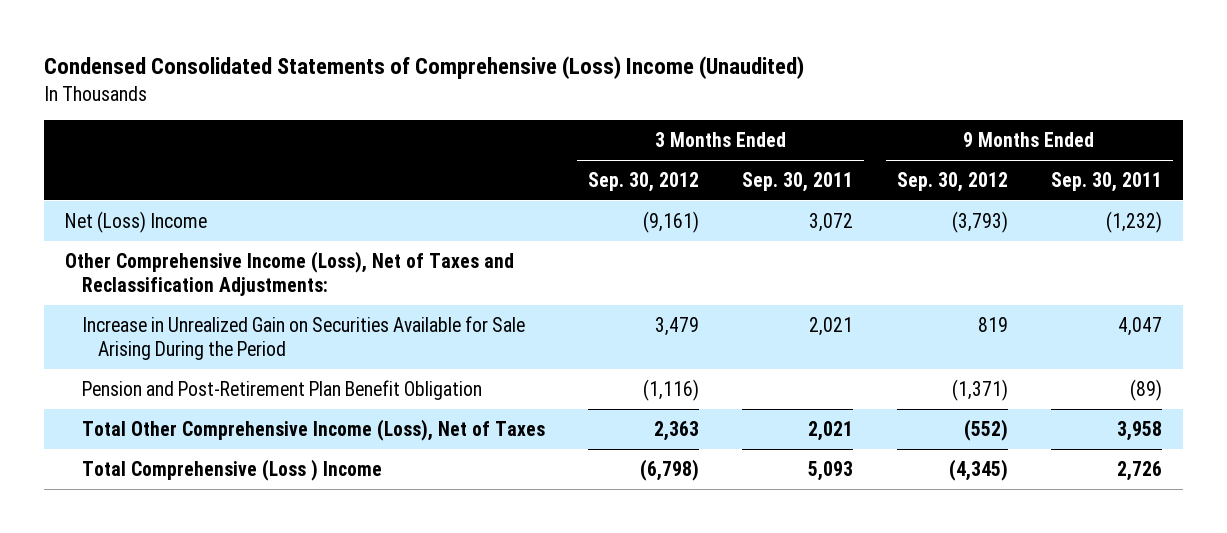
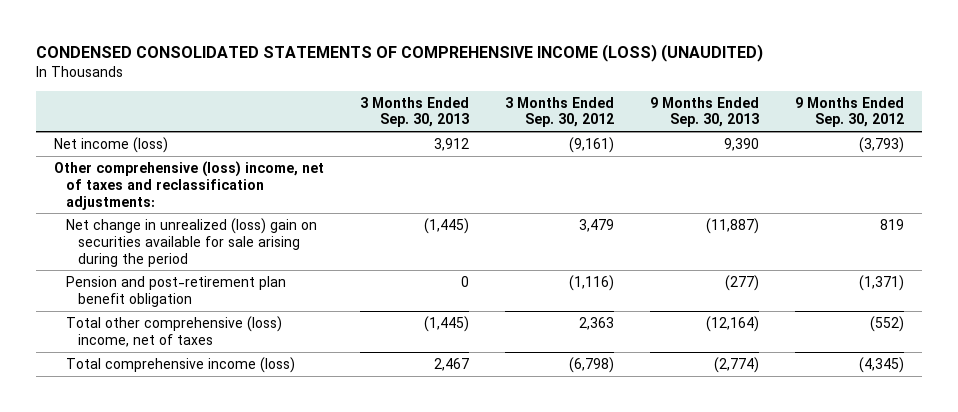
[43,56,804,80] Condensed Consolidated Statements of Comprehensive (Loss) Income (Unaudited) -> [35,43,763,62] CONDENSED CONSOLIDATED STATEMENTS OF COMPREHENSIVE INCOME (LOSS) (UNAUDITED)
[742,171,854,192] Sep. 30, 2011 -> none
[1050,171,1162,192] Sep. 30, 2011 -> none
none -> [360,96,470,128] 3 Months Ended Sep. 30, 2013
none -> [650,96,760,128] 9 Months Ended Sep. 30, 2013
[65,210,208,233] Net (Loss) Income -> [53,136,168,153] Net income (loss)
[65,250,515,297] Other Comprehensive Income (Loss), Net of Taxes and Reclassification Adjustments: -> [53,160,324,210] Other comprehensive (loss) income, net of taxes and reclassification adjustments:
[81,315,525,361] Increase in Unrealized Gain on Securities Available for Sale Arising During the Period -> [66,217,318,267] Net change in unrealized (loss) gain on securities available for sale arising during the period
[81,379,482,400] Pension and Post-Retirement Plan Benefit Obligation -> [66,275,287,307] Pension and post-retirement plan benefit obligation
[81,418,545,441] Total Other Comprehensive Income (Loss), Net of Taxes -> [66,315,283,347] Total other comprehensive (loss) income, net of taxes
[81,458,382,481] Total Comprehensive (Loss ) Income -> [66,356,296,373] Total comprehensive income (loss)

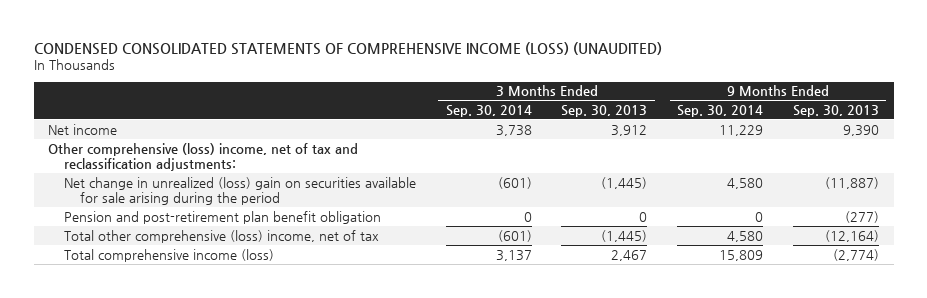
[505,96,615,128] 3 Months Ended Sep. 30, 2012 -> none
[795,96,905,128] 9 Months Ended Sep. 30, 2012 -> none
none -> [445,104,532,117] Sep. 30, 2014
none -> [677,104,764,117] Sep. 30, 2014
[53,136,168,153] Net income (loss) -> [48,123,118,135] Net income
[53,160,324,210] Other comprehensive (loss) income, net of taxes and reclassification adjustments: -> [48,142,359,171] Other comprehensive (loss) income, net of tax and reclassification adjustments:
[66,315,283,347] Total other comprehensive (loss) income, net of taxes -> [64,229,380,243] Total other comprehensive (loss) income, net of tax

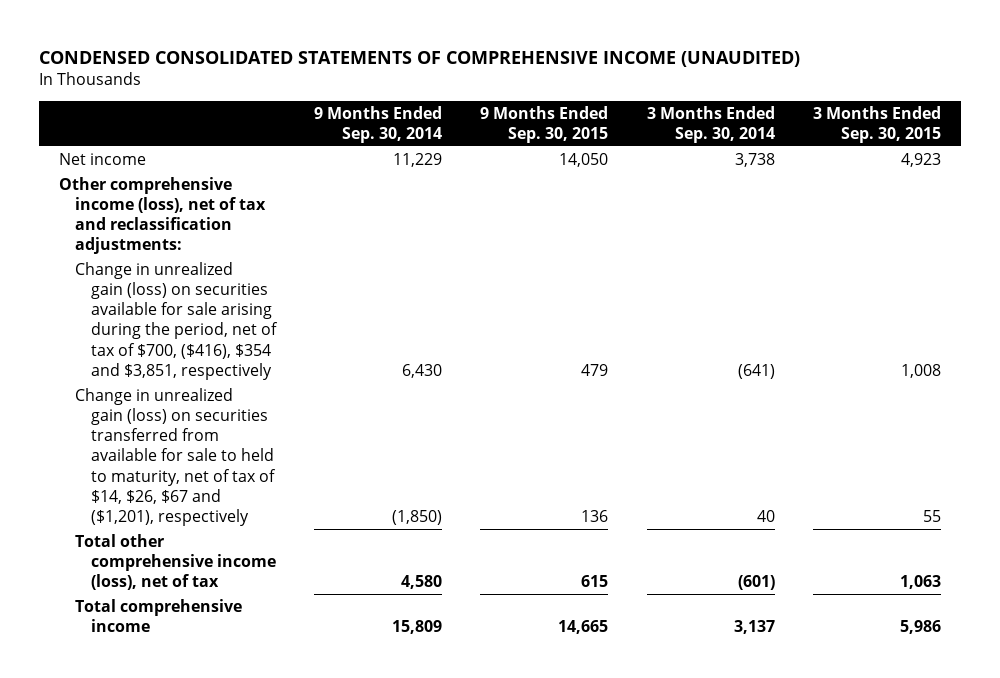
[33,41,662,55] CONDENSED CONSOLIDATED STATEMENTS OF COMPREHENSIVE INCOME (LOSS) (UNAUDITED) -> [39,50,801,67] CONDENSED CONSOLIDATED STATEMENTS OF COMPREHENSIVE INCOME (UNAUDITED)
[561,104,648,117] Sep. 30, 2013 -> none
[792,104,879,117] Sep. 30, 2013 -> none
none -> [480,105,609,144] 9 Months Ended Sep. 30, 2015
none -> [813,105,942,144] 3 Months Ended Sep. 30, 2015
[64,210,382,224] Pension and post-retirement plan benefit obligation -> none
[48,142,359,171] Other comprehensive (loss) income, net of tax and reclassification adjustments: -> [58,177,266,255] Other comprehensive income (loss), net of tax and reclassification adjustments:
[64,176,417,205] Net change in unrealized (loss) gain on securities available for sale arising during the period -> [74,262,278,380] Change in unrealized gain (loss) on securities available for sale arising during the period, net of tax of $700, ($416), $354 and $3,851, respectively
[497,176,532,189] (601) -> [737,363,775,379] (641)
[727,177,764,189] 4,580 -> [402,363,443,378] 6,430
none -> [74,388,276,526] Change in unrealized gain (loss) on securities transferred from available for sale to held to maturity, net of tax of $14, $26, $67 and ($1,201), respectively
[64,229,380,243] Total other comprehensive (loss) income, net of tax -> [74,534,276,591] Total other comprehensive income (loss), net of tax
[64,248,275,262] Total comprehensive income (loss) -> [74,599,242,633] Total comprehensive income

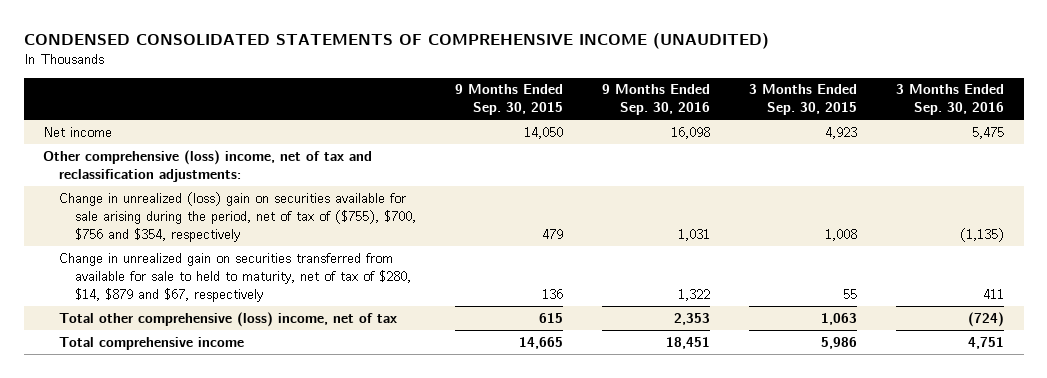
[314,105,443,144] 9 Months Ended Sep. 30, 2014 -> none
[646,105,775,144] 3 Months Ended Sep. 30, 2014 -> none
none -> [601,84,710,116] 9 Months Ended Sep. 30, 2016
none -> [896,84,1005,116] 3 Months Ended Sep. 30, 2016
[58,177,266,255] Other comprehensive income (loss), net of tax and reclassification adjustments: -> [43,149,373,182] Other comprehensive (loss) income, net of tax and reclassification adjustments:
[74,262,278,380] Change in unrealized gain (loss) on securities available for sale arising during the period, net of tax of $700, ($416), $354 and $3,851, respectively -> [58,191,416,242] Change in unrealized (loss) gain on securities available for sale arising during the period, net of tax of ($755), $700, $756 and $354, respectively
[74,388,276,526] Change in unrealized gain (loss) on securities transferred from available for sale to held to maturity, net of tax of $14, $26, $67 and ($1,201), respectively -> [58,252,411,302] Change in unrealized gain on securities transferred from available for sale to held to maturity, net of tax of $280, $14, $879 and $67, respectively
[74,534,276,591] Total other comprehensive income (loss), net of tax -> [58,311,397,327] Total other comprehensive (loss) income, net of tax

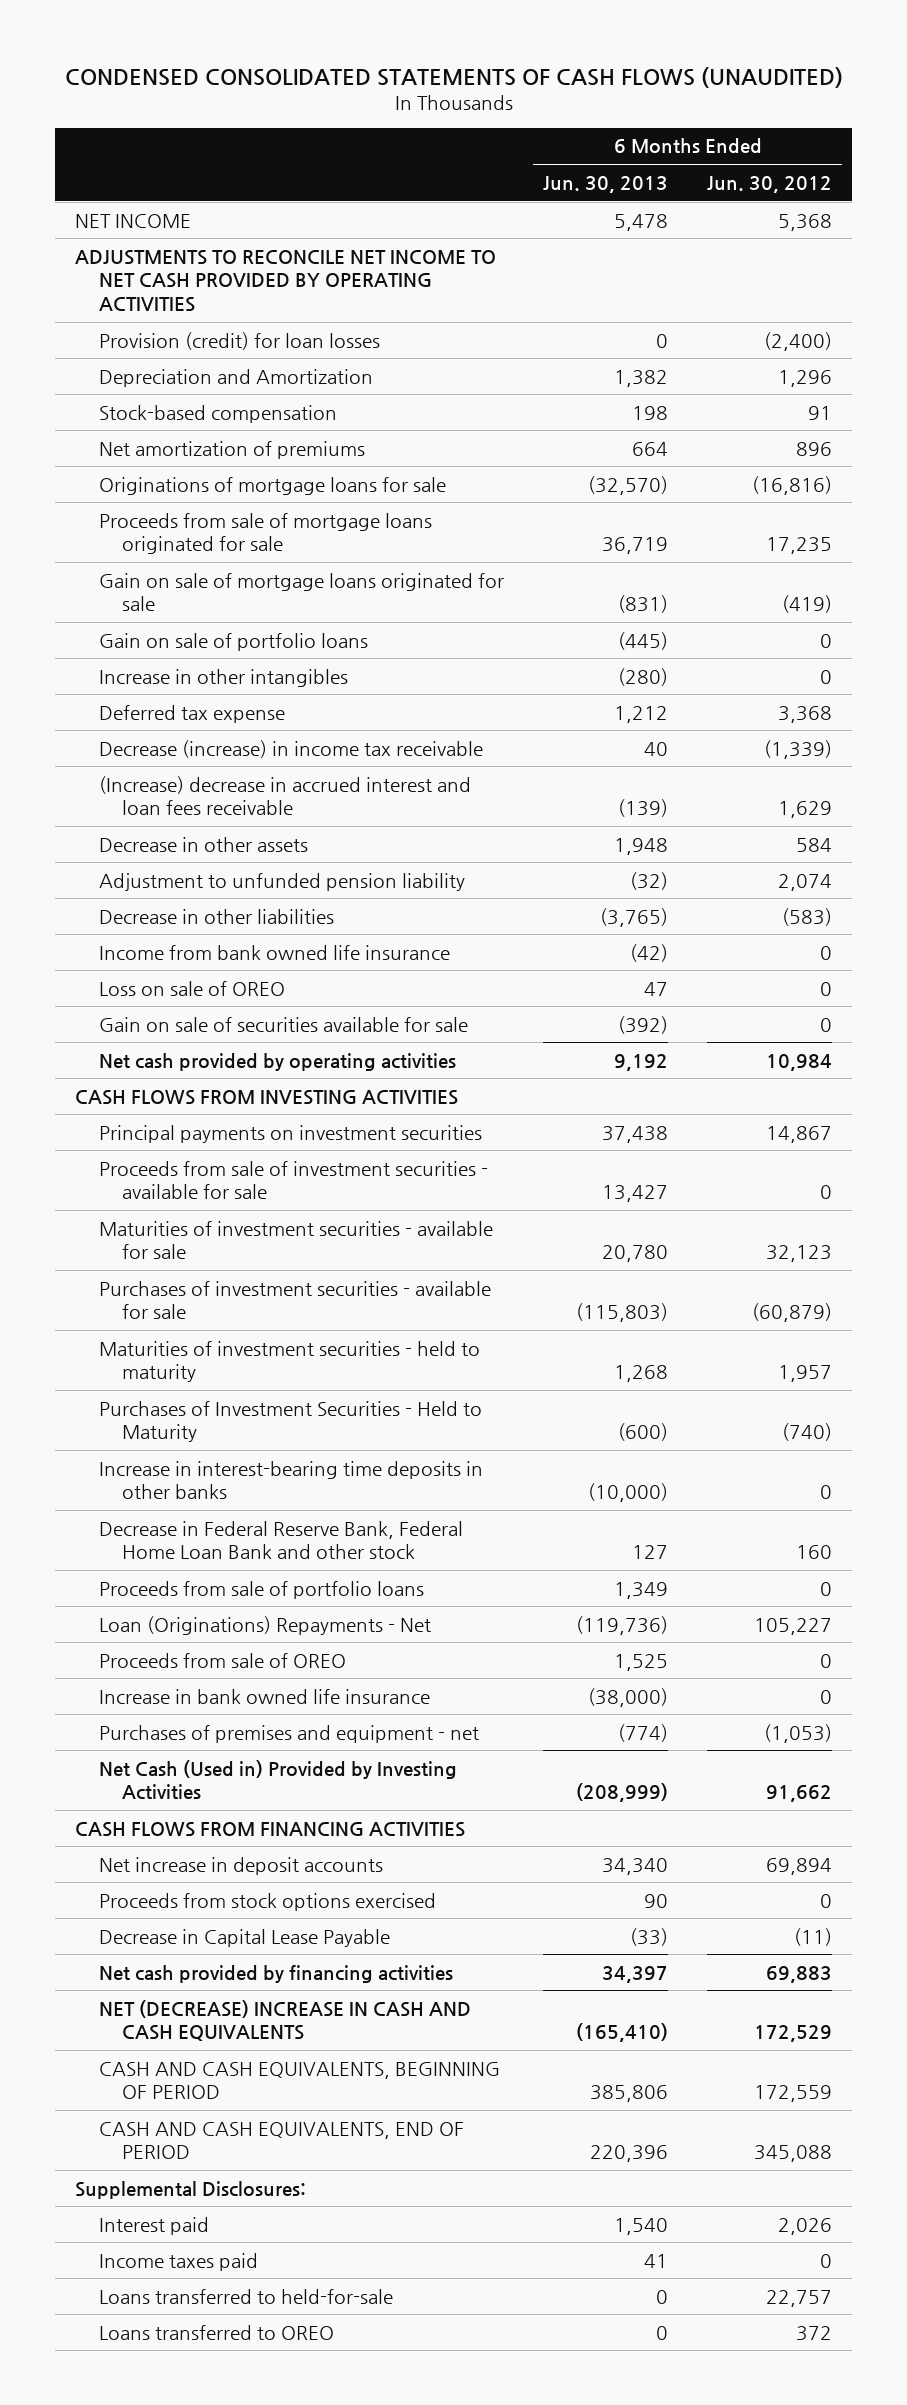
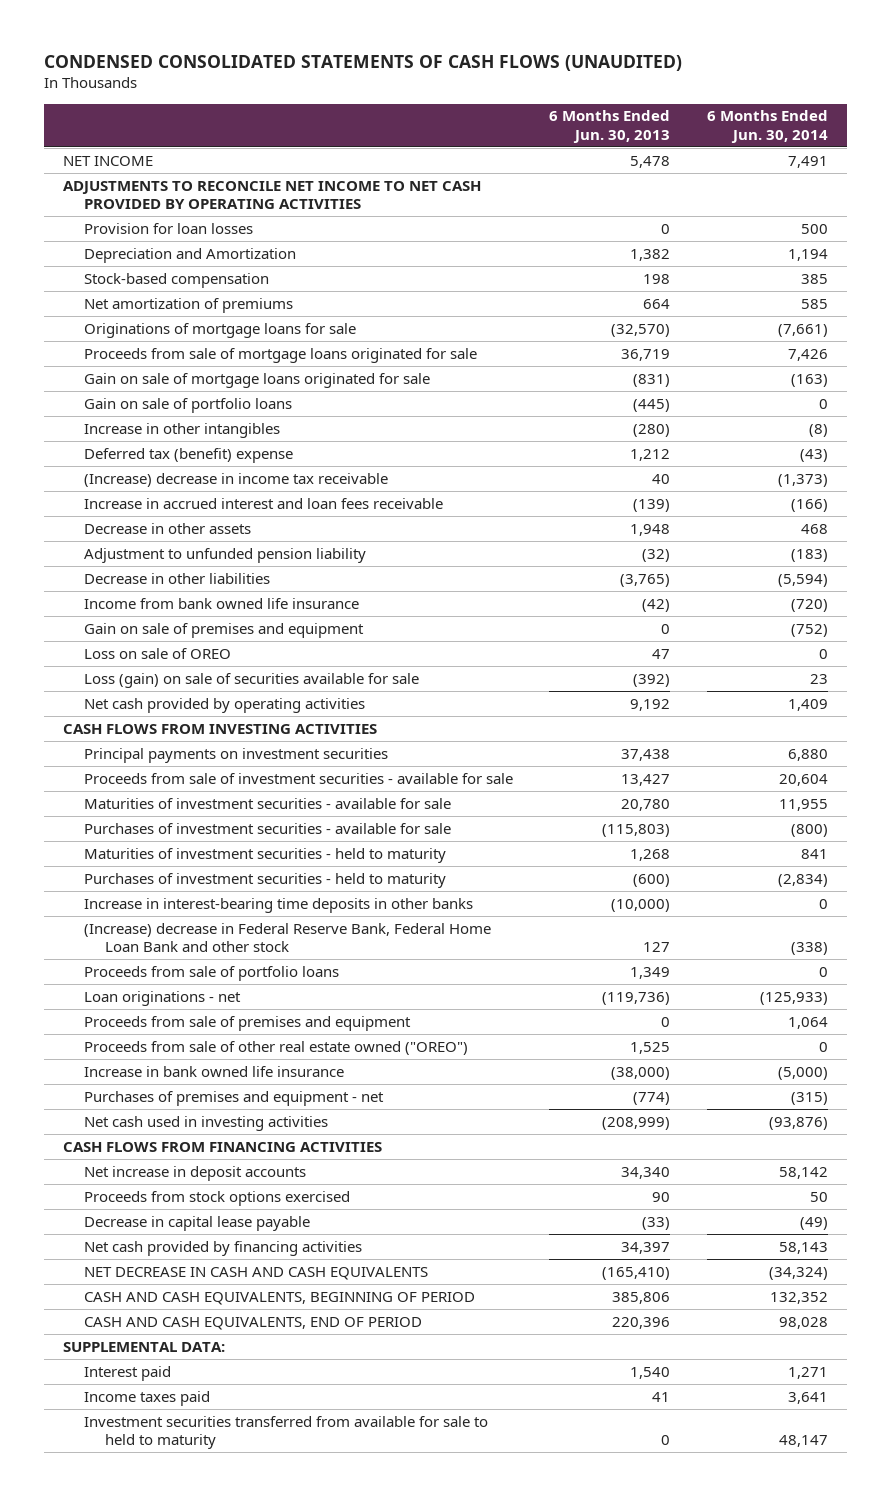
[707,175,833,193] Jun. 30, 2012 -> none
none -> [707,110,829,143] 6 Months Ended Jun. 30, 2014
[98,331,380,350] Provision (credit) for loan losses -> [83,222,253,234] Provision for loan losses
[98,704,285,723] Deferred tax expense -> [83,447,293,463] Deferred tax (benefit) expense
[98,739,483,758] Decrease (increase) in income tax receivable -> [83,472,388,487] (Increase) decrease in income tax receivable
[98,775,471,816] (Increase) decrease in accrued interest and loan fees receivable -> [83,497,443,509] Increase in accrued interest and loan fees receivable
none -> [83,622,364,638] Gain on sale of premises and equipment
[98,1016,468,1032] Gain on sale of securities available for sale -> [83,672,419,688] Loss (gain) on sale of securities available for sale
[98,1400,482,1443] Purchases of Investment Securities - Held to Maturity -> [83,872,446,888] Purchases of investment securities - held to maturity
[98,1520,463,1560] Decrease in Federal Reserve Bank, Federal Home Loan Bank and other stock -> [83,922,491,953] (Increase) decrease in Federal Reserve Bank, Federal Home Loan Bank and other stock
[98,1615,431,1635] Loan (Originations) Repayments - Net -> [83,990,241,1006] Loan originations - net
none -> [83,1015,411,1031] Proceeds from sale of premises and equipment
[98,1652,346,1668] Proceeds from sale of OREO -> [83,1040,468,1055] Proceeds from sale of other real estate owned ("OREO")
[98,1759,457,1801] Net Cash (Used in) Provided by Investing Activities -> [83,1115,328,1131] Net cash used in investing activities
[98,1928,390,1947] Decrease in Capital Lease Payable -> [83,1215,310,1231] Decrease in capital lease payable
[98,1999,471,2042] NET (DECREASE) INCREASE IN CASH AND CASH EQUIVALENTS -> [83,1266,428,1280] NET DECREASE IN CASH AND CASH EQUIVALENTS
[74,2180,306,2199] Supplemental Disclosures: -> [62,1341,225,1352] SUPPLEMENTAL DATA:
[98,2288,393,2304] Loans transferred to held-for-sale -> none
[98,2324,334,2340] Loans transferred to OREO -> none
none -> [83,1415,488,1450] Investment securities transferred from available for sale to held to maturity

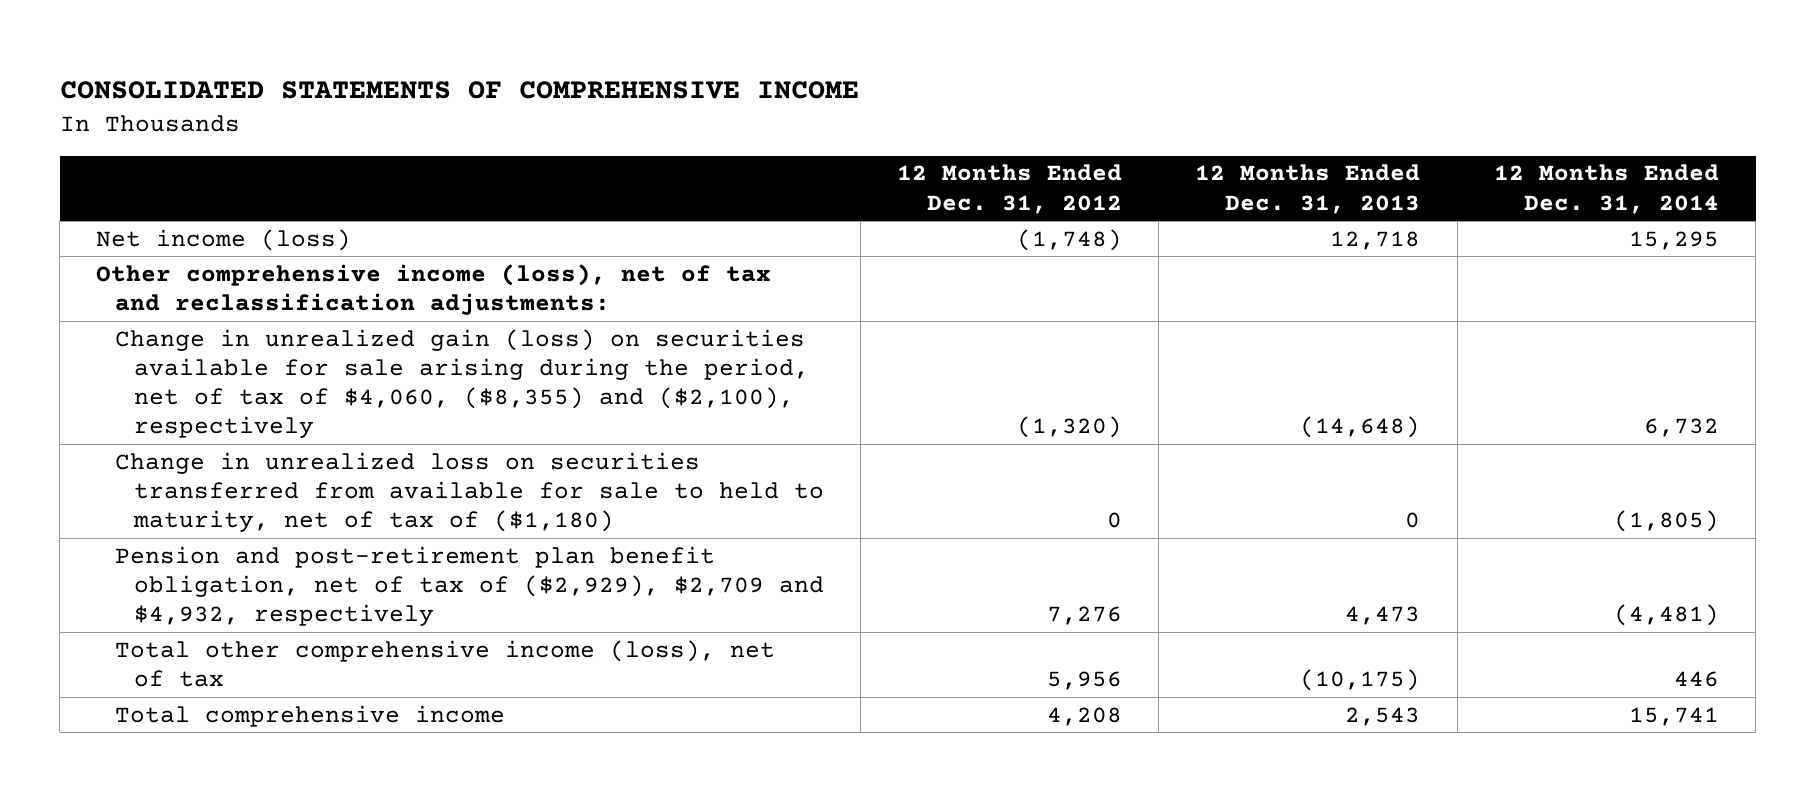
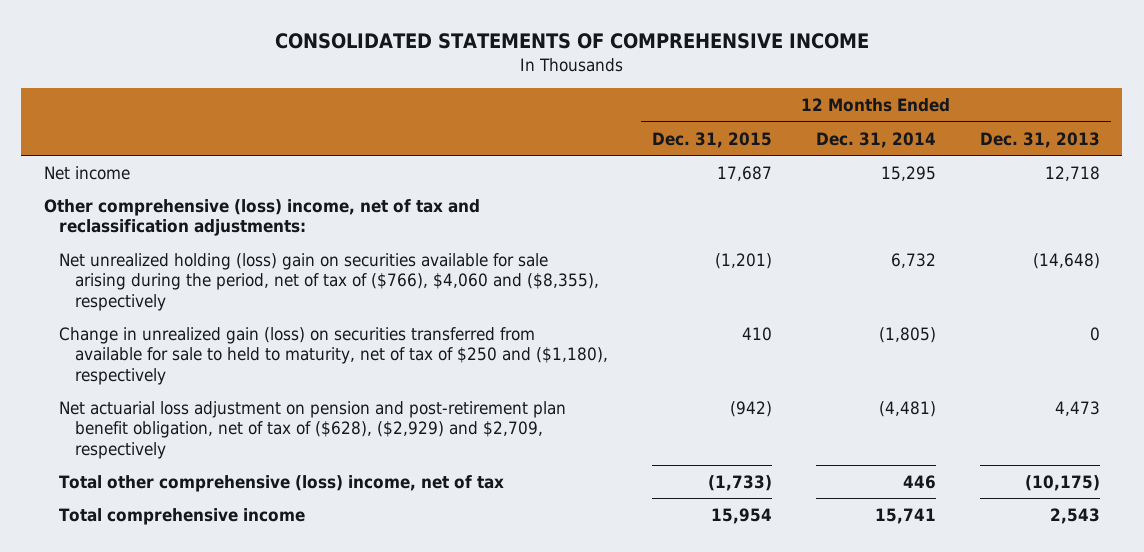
[896,164,1122,214] 12 Months Ended Dec. 31, 2012 -> none
none -> [651,131,772,148] Dec. 31, 2015
[96,228,352,251] Net income (loss) -> [43,165,130,180] Net income
[96,263,772,315] Other comprehensive income (loss), net of tax and reclassification adjustments: -> [43,198,480,237] Other comprehensive (loss) income, net of tax and reclassification adjustments:
[114,328,809,439] Change in unrealized gain (loss) on securities available for sale arising during the period, net of tax of $4,060, ($8,355) and ($2,100), respectively -> [59,252,599,311] Net unrealized holding (loss) gain on securities available for sale arising during the period, net of tax of ($766), $4,060 and ($8,355), respectively
[114,451,824,533] Change in unrealized loss on securities transferred from available for sale to held to maturity, net of tax of ($1,180) -> [59,326,608,385] Change in unrealized gain (loss) on securities transferred from available for sale to held to maturity, net of tax of $250 and ($1,180), respectively
[114,545,824,627] Pension and post-retirement plan benefit obligation, net of tax of ($2,929), $2,709 and $4,932, respectively -> [59,400,567,459] Net actuarial loss adjustment on pension and post-retirement plan benefit obligation, net of tax of ($628), ($2,929) and $2,709, respectively
[114,639,775,687] Total other comprehensive income (loss), net of tax -> [59,474,505,492] Total other comprehensive (loss) income, net of tax

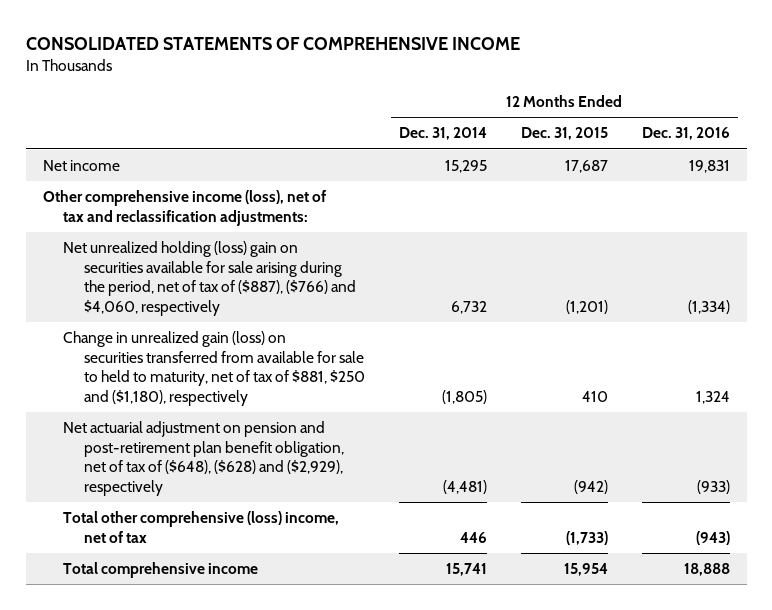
[980,131,1101,148] Dec. 31, 2013 -> none
none -> [641,127,730,141] Dec. 31, 2016
[43,198,480,237] Other comprehensive (loss) income, net of tax and reclassification adjustments: -> [42,189,326,226] Other comprehensive income (loss), net of tax and reclassification adjustments:
[59,252,599,311] Net unrealized holding (loss) gain on securities available for sale arising during the period, net of tax of ($766), $4,060 and ($8,355), respectively -> [63,240,357,316] Net unrealized holding (loss) gain on securities available for sale arising during the period, net of tax of ($887), ($766) and $4,060, respectively
[59,326,608,385] Change in unrealized gain (loss) on securities transferred from available for sale to held to maturity, net of tax of $250 and ($1,180), respectively -> [63,330,366,406] Change in unrealized gain (loss) on securities transferred from available for sale to held to maturity, net of tax of $881, $250 and ($1,180), respectively
[59,400,567,459] Net actuarial loss adjustment on pension and post-retirement plan benefit obligation, net of tax of ($628), ($2,929) and $2,709, respectively -> [63,420,345,496] Net actuarial adjustment on pension and post-retirement plan benefit obligation, net of tax of ($648), ($628) and ($2,929), respectively

